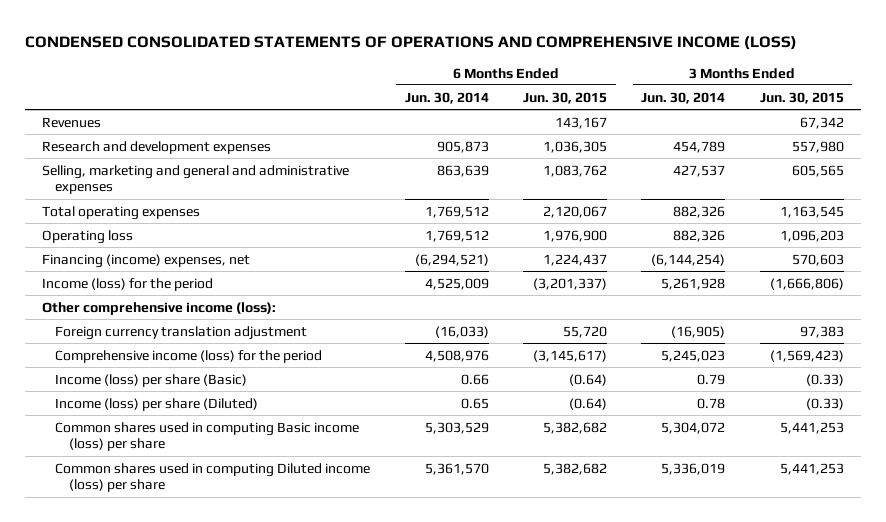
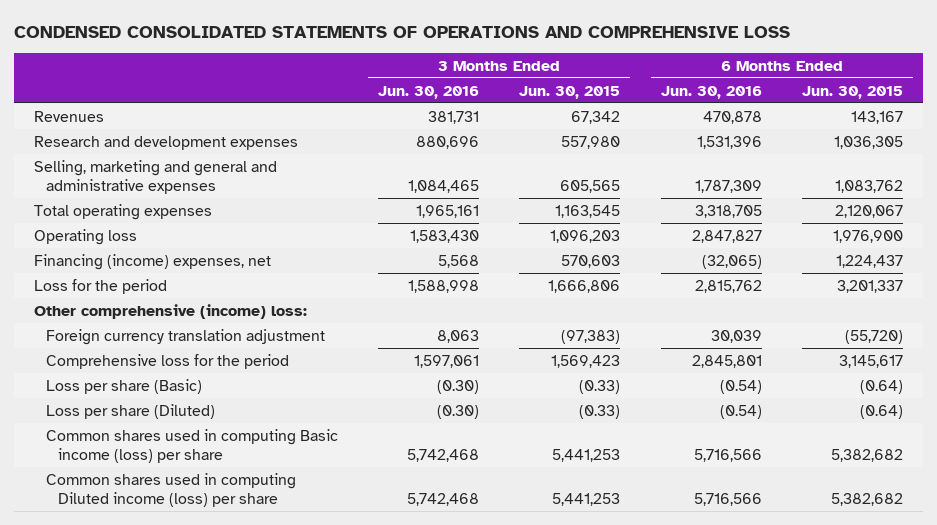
[25,35,798,50] CONDENSED CONSOLIDATED STATEMENTS OF OPERATIONS AND COMPREHENSIVE INCOME (LOSS) -> [13,25,790,38] CONDENSED CONSOLIDATED STATEMENTS OF OPERATIONS AND COMPREHENSIVE LOSS
[404,91,489,104] Jun. 30, 2014 -> none
[641,91,726,104] Jun. 30, 2014 -> none
none -> [378,85,480,99] Jun. 30, 2016
none -> [660,85,762,99] Jun. 30, 2016
[42,277,214,291] Income (loss) for the period -> [33,278,167,294] Loss for the period
[533,277,608,290] (3,201,337) -> [837,279,904,293] 3,201,337
[769,277,844,290] (1,666,806) -> [548,279,621,293] 1,666,806
[42,301,277,315] Other comprehensive income (loss): -> [33,303,307,319] Other comprehensive (income) loss:
[563,325,608,338] 55,720 -> [845,329,904,344] (55,720)
[799,325,844,338] 97,383 -> [561,329,621,344] (97,383)
[55,349,323,363] Comprehensive income (loss) for the period -> [45,353,289,369] Comprehensive loss for the period
[533,349,608,362] (3,145,617) -> [839,354,904,368] 3,145,617
[769,349,844,362] (1,569,423) -> [551,354,621,368] 1,569,423
[55,373,248,387] Income (loss) per share (Basic) -> [45,378,202,394] Loss per share (Basic)
[55,397,259,411] Income (loss) per share (Diluted) -> [45,403,215,419] Loss per share (Diluted)

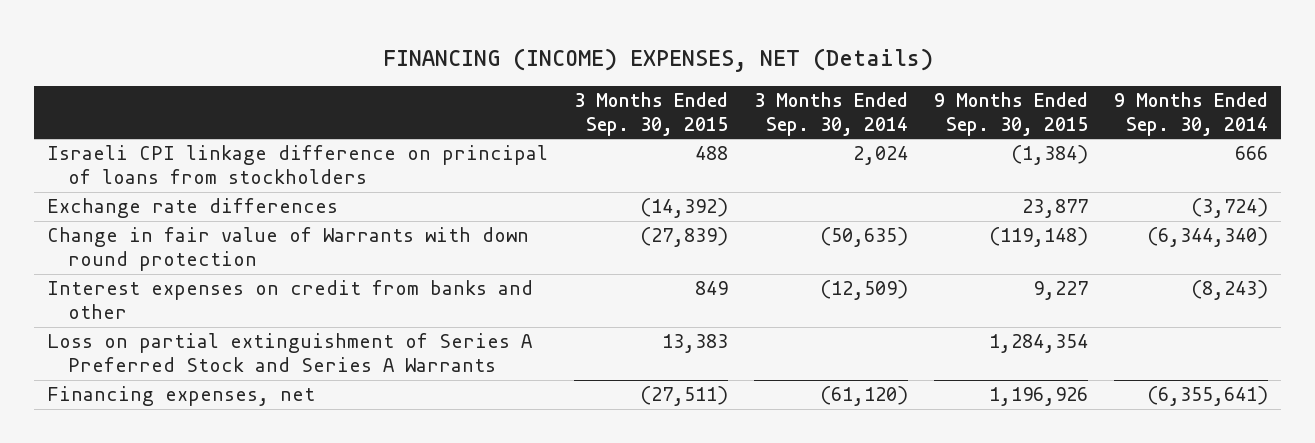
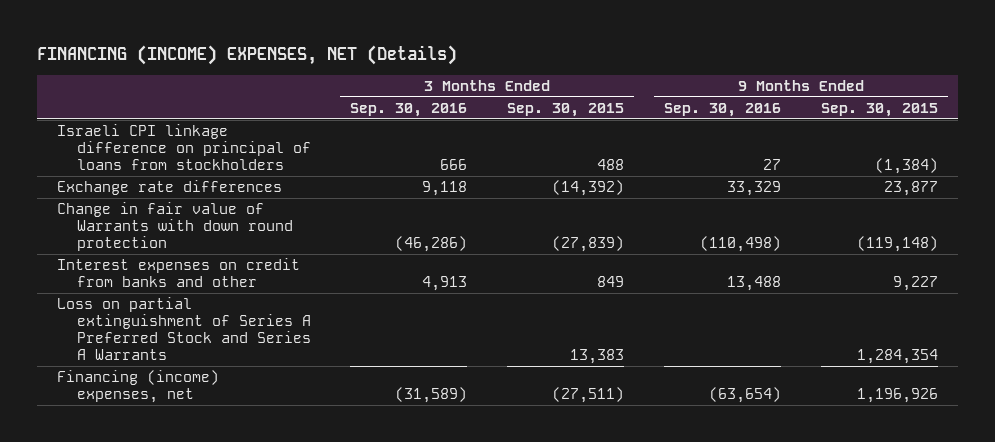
[754,91,909,136] 3 Months Ended Sep. 30, 2014 -> none
[1114,91,1269,136] 9 Months Ended Sep. 30, 2014 -> none
none -> [350,102,468,117] Sep. 30, 2016
none -> [664,102,782,117] Sep. 30, 2016
[47,386,316,407] Financing expenses, net -> [57,370,220,403] Financing (income) expenses, net

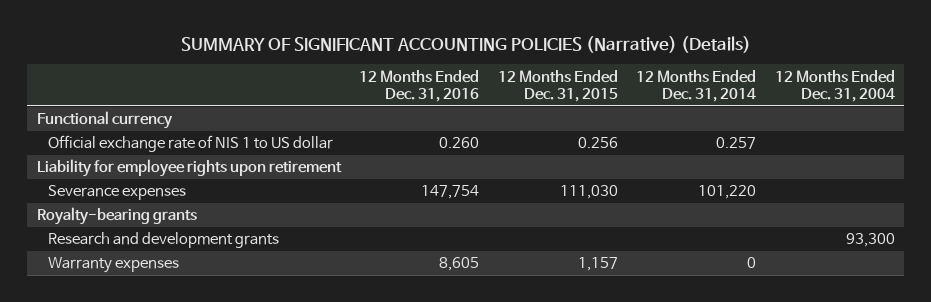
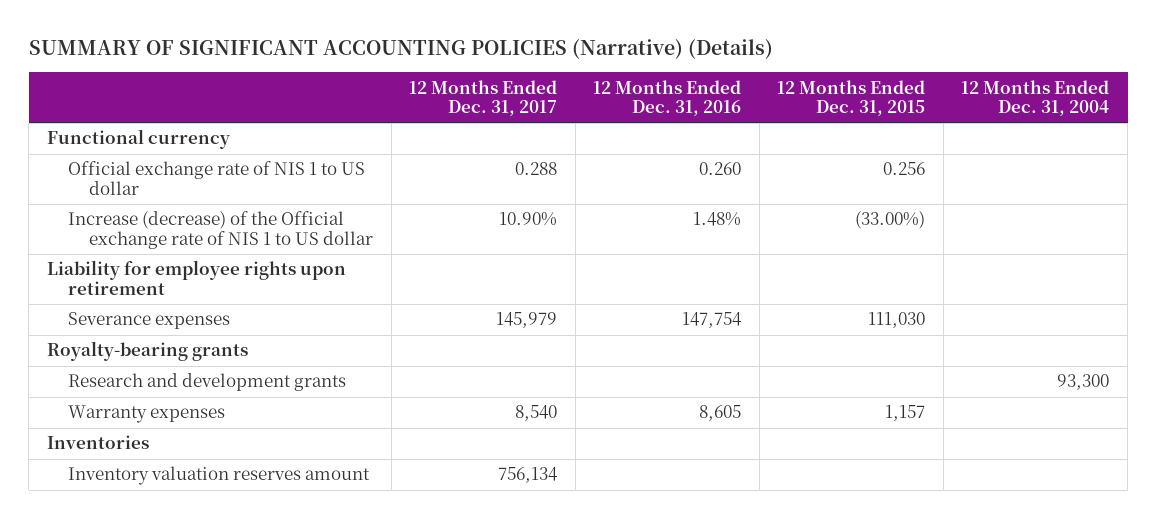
[636,69,757,102] 12 Months Ended Dec. 31, 2014 -> none
none -> [409,79,558,117] 12 Months Ended Dec. 31, 2017
none -> [68,211,374,249] Increase (decrease) of the Official exchange rate of NIS 1 to US dollar
none -> [46,435,149,450] Inventories
none -> [68,466,371,486] Inventory valuation reserves amount

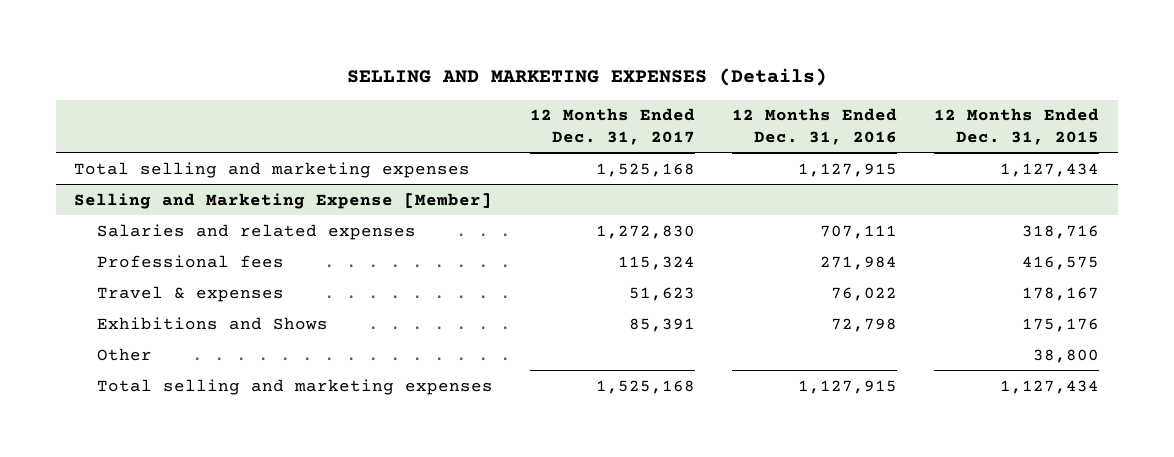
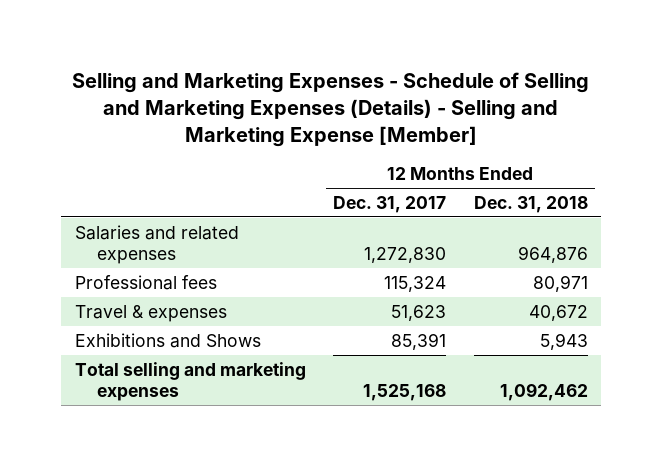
[346,68,827,87] SELLING AND MARKETING EXPENSES (Details) -> [72,71,590,148] Selling and Marketing Expenses - Schedule of Selling and Marketing Expenses (Details) - Selling and Marketing Expense [Member]
[732,108,898,145] 12 Months Ended Dec. 31, 2016 -> none
[934,108,1100,145] 12 Months Ended Dec. 31, 2015 -> none
none -> [473,195,588,213] Dec. 31, 2018
[74,161,471,178] Total selling and marketing expenses -> none
[74,192,493,209] Selling and Marketing Expense [Member] -> none
[96,347,152,361] Other -> none

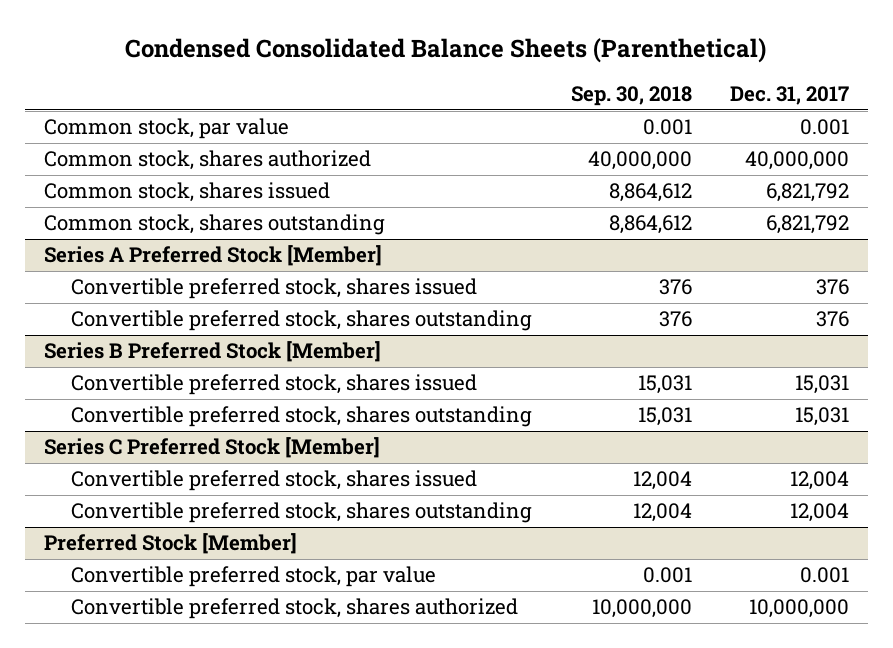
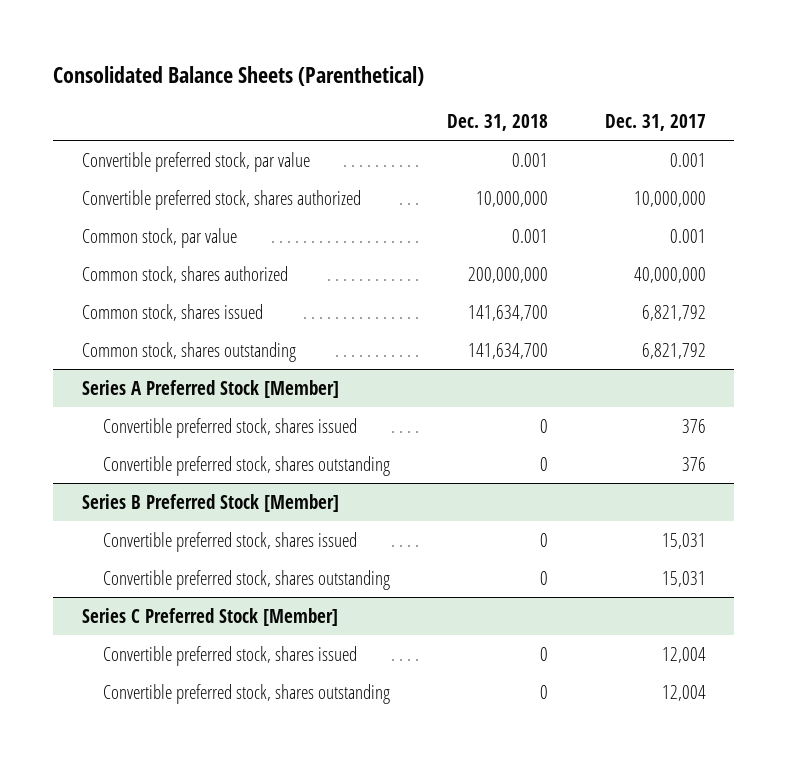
[125,37,767,63] Condensed Consolidated Balance Sheets (Parenthetical) -> [53,65,425,86] Consolidated Balance Sheets (Parenthetical)
[570,86,692,107] Sep. 30, 2018 -> none
none -> [446,113,548,131] Dec. 31, 2018
none -> [81,151,310,172] Convertible preferred stock, par value
none -> [81,189,361,210] Convertible preferred stock, shares authorized
[44,533,298,555] Preferred Stock [Member] -> none
[71,566,437,588] Convertible preferred stock, par value -> none
[71,598,519,620] Convertible preferred stock, shares authorized -> none

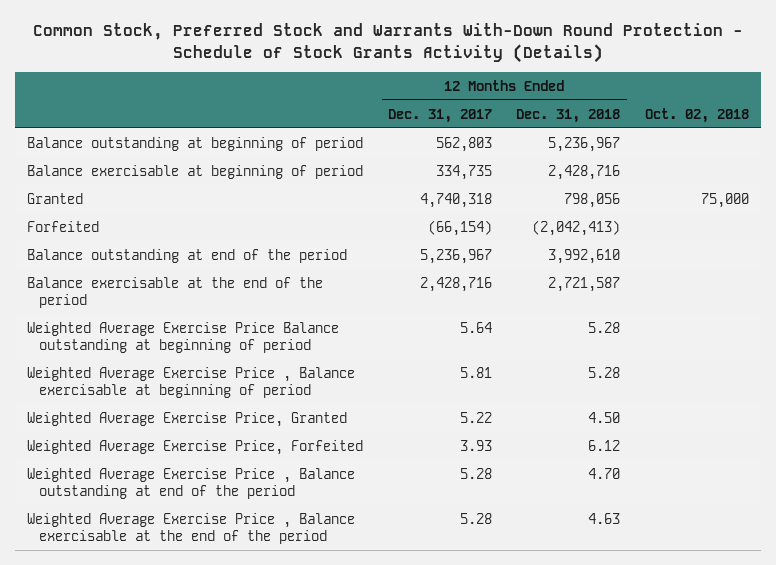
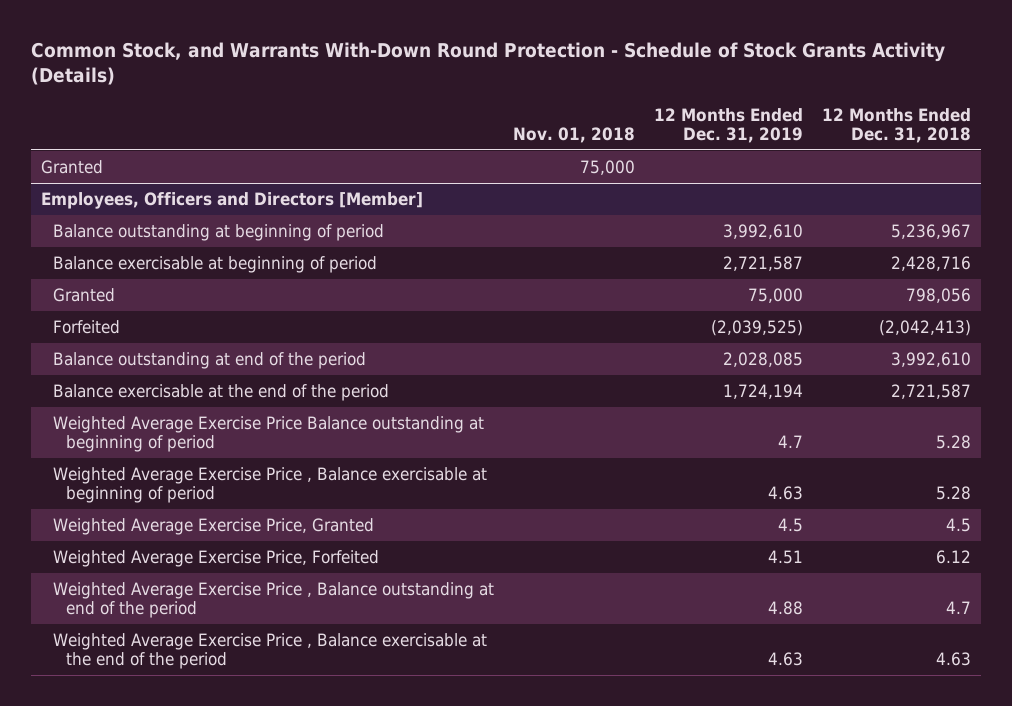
[33,23,744,64] Common Stock, Preferred Stock and Warrants With-Down Round Protection - Schedule of Stock Grants Activity (Details) -> [31,41,946,86] Common Stock, and Warrants With-Down Round Protection - Schedule of Stock Grants Activity (Details)
[387,108,492,123] Dec. 31, 2017 -> none
[645,107,750,123] Oct. 02, 2018 -> none
none -> [513,127,636,144] Nov. 01, 2018
none -> [654,107,804,144] 12 Months Ended Dec. 31, 2019
none -> [40,159,103,174] Granted
none -> [40,191,423,209] Employees, Officers and Directors [Member]
[588,411,621,423] 4.50 -> [946,517,972,532] 4.5
[588,467,621,479] 4.70 -> [946,601,972,615] 4.7

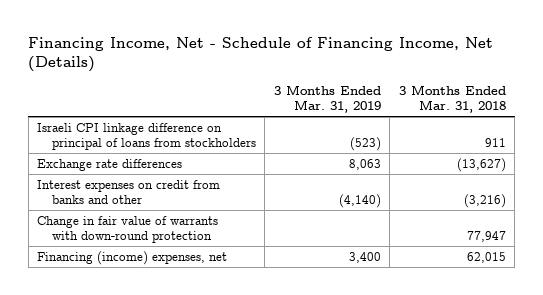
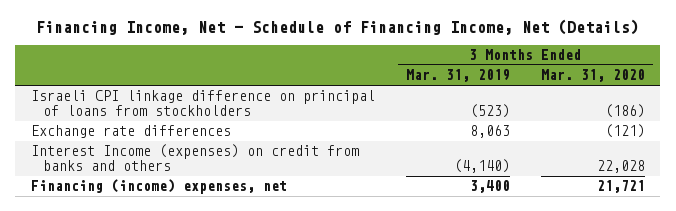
[398,85,506,113] 3 Months Ended Mar. 31, 2018 -> none
none -> [540,69,645,83] Mar. 31, 2020
[37,215,219,243] Change in fair value of warrants with down-round protection -> none
[37,179,221,204] Interest expenses on credit from banks and other -> [30,144,359,171] Interest Income (expenses) on credit from banks and others

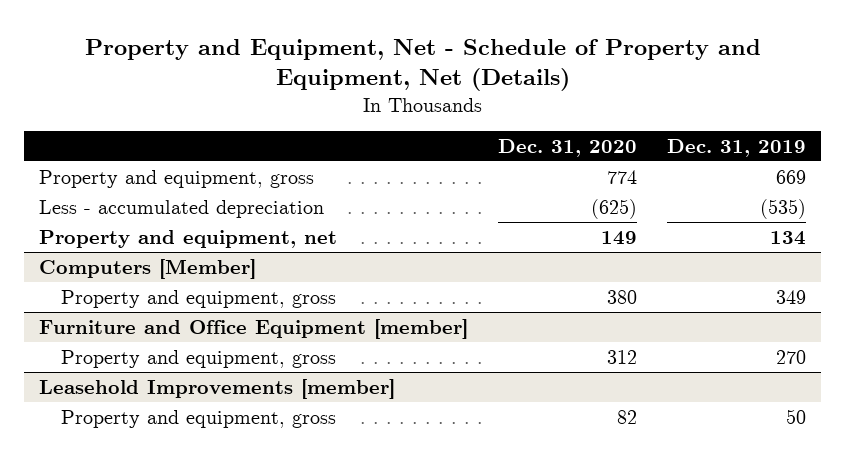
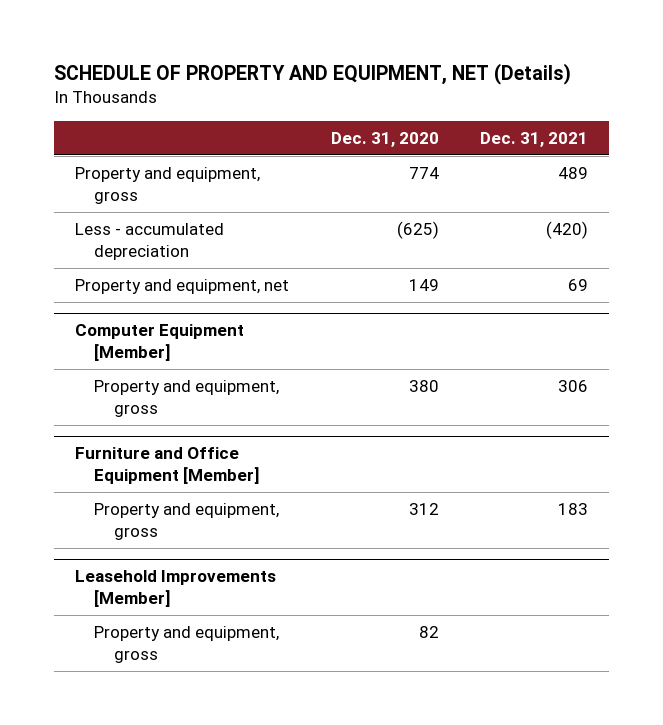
[84,38,761,92] Property and Equipment, Net - Schedule of Property and Equipment, Net (Details) -> [53,63,571,86] SCHEDULE OF PROPERTY AND EQUIPMENT, NET (Details)
[666,138,806,157] Dec. 31, 2019 -> none
none -> [480,131,589,147] Dec. 31, 2021
[39,258,257,279] Computers [Member] -> [74,324,244,362] Computer Equipment [Member]
[39,318,469,339] Furniture and Office Equipment [member] -> [74,447,260,485] Furniture and Office Equipment [Member]
[39,378,396,399] Leasehold Improvements [member] -> [74,570,276,608] Leasehold Improvements [Member]

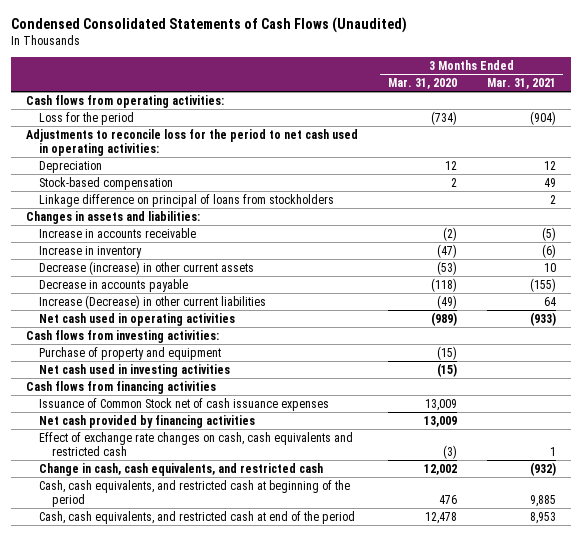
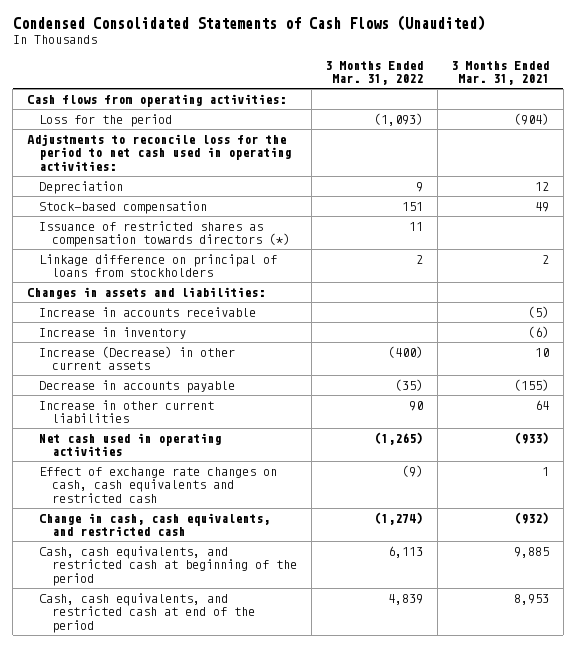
[387,78,457,90] Mar. 31, 2020 -> none
none -> [325,60,424,85] 3 Months Ended Mar. 31, 2022
none -> [39,220,291,248] Issuance of restricted shares as compensation towards directors (*)
[38,260,254,275] Decrease (increase) in other current assets -> [39,345,236,371] Increase (Decrease) in other current assets
[38,294,266,309] Increase (Decrease) in other current liabilities -> [39,399,215,424] Increase in other current liabilities
[25,329,219,343] Cash flows from investing activities: -> none
[38,346,221,360] Purchase of property and equipment -> none
[38,363,230,377] Net cash used in investing activities -> none
[25,380,216,394] Cash flows from financing activities -> none
[38,397,329,411] Issuance of Common Stock net of cash issuance expenses -> none
[38,414,255,428] Net cash provided by financing activities -> none

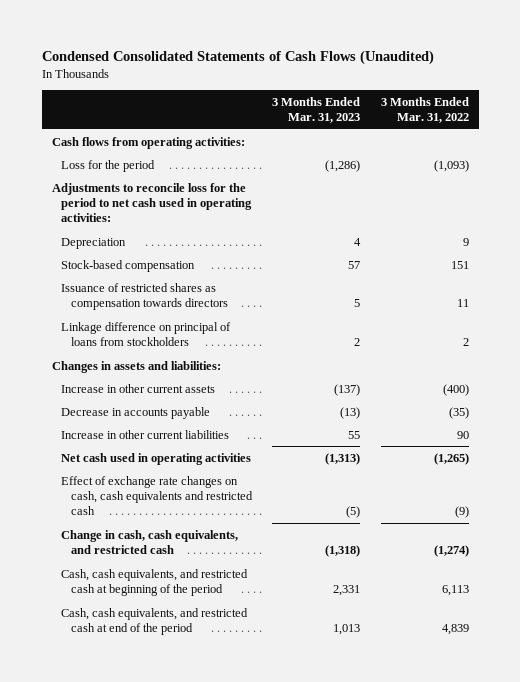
[451,60,550,85] 3 Months Ended Mar. 31, 2021 -> none
none -> [272,96,361,124] 3 Months Ended Mar. 31, 2023
[39,220,291,248] Issuance of restricted shares as compensation towards directors (*) -> [61,282,228,311] Issuance of restricted shares as compensation towards directors
[39,306,257,317] Increase in accounts receivable -> none
[39,326,187,339] Increase in inventory -> none
[39,345,236,371] Increase (Decrease) in other current assets -> [61,383,216,393] Increase in other current assets

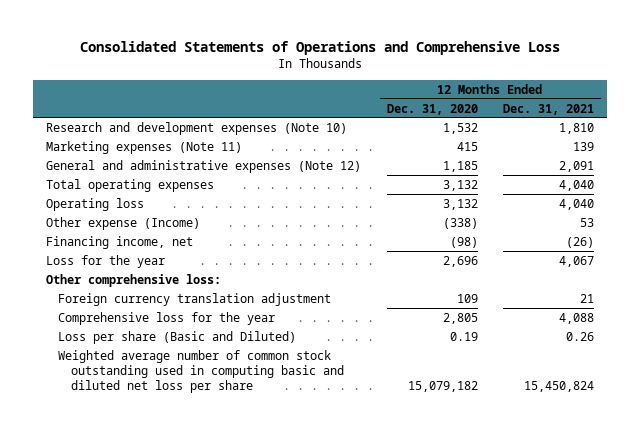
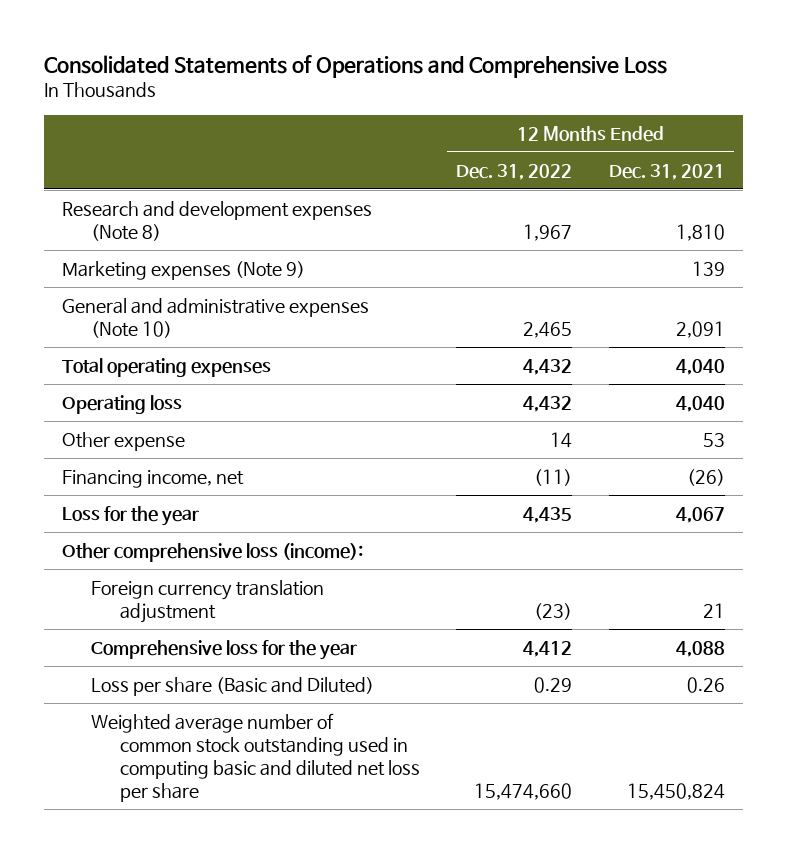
[386,103,478,115] Dec. 31, 2020 -> none
none -> [456,163,573,180] Dec. 31, 2022
[45,121,347,135] Research and development expenses (Note 10) -> [62,201,373,242] Research and development expenses (Note 8)
[45,140,242,154] Marketing expenses (Note 11) -> [62,261,306,281] Marketing expenses (Note 9)
[45,159,361,173] General and administrative expenses (Note 12) -> [62,298,370,339] General and administrative expenses (Note 10)
[45,216,200,230] Other expense (Income) -> [62,432,186,452] Other expense
[45,273,221,287] Other comprehensive loss: -> [62,543,364,563] Other comprehensive loss (income):

